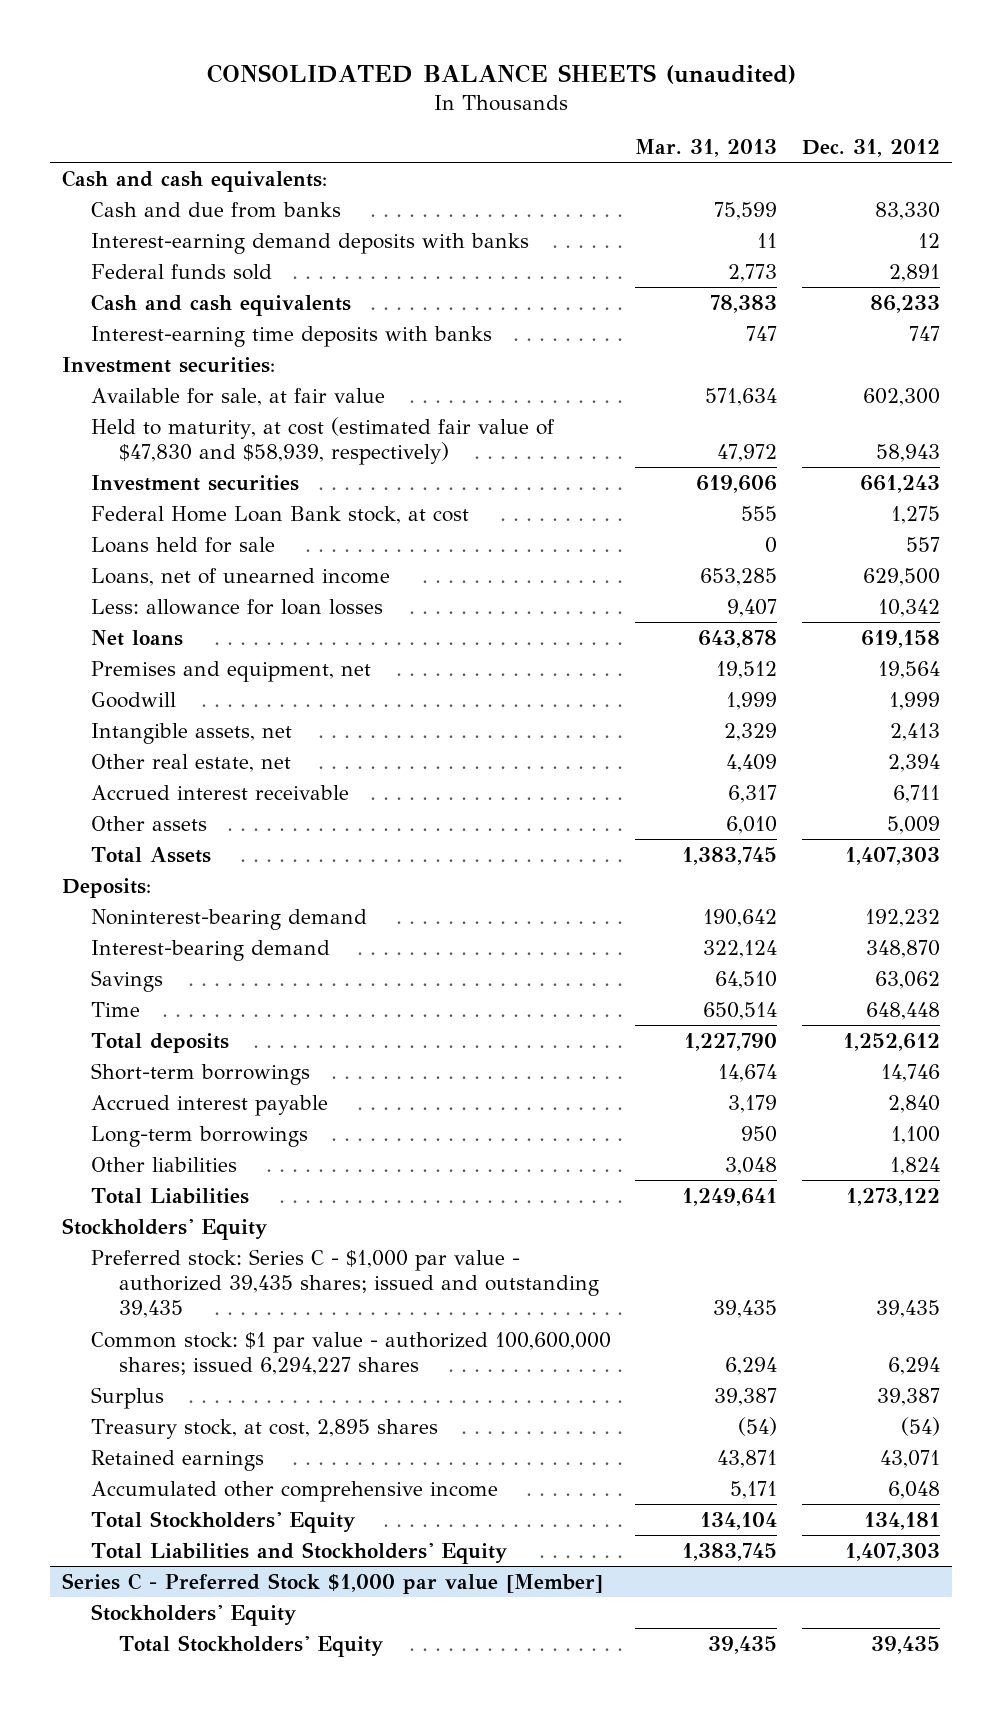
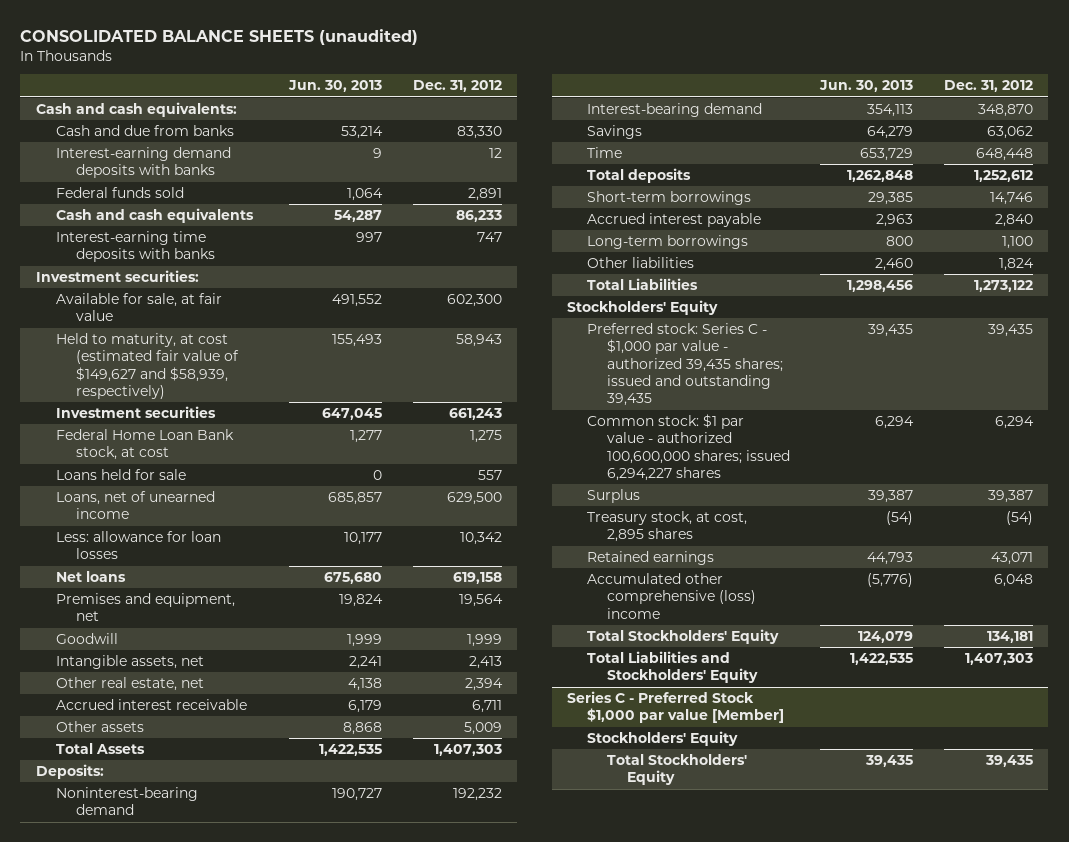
[635,138,778,157] Mar. 31, 2013 -> none
none -> [288,80,383,93] Jun. 30, 2013
[90,416,555,466] Held to maturity, at cost (estimated fair value of $47,830 and $58,939, respectively) -> [55,333,239,400] Held to maturity, at cost (estimated fair value of $149,627 and $58,939, respectively)
[90,1480,498,1502] Accumulated other comprehensive income -> [586,573,756,619] Accumulated other comprehensive (loss) income

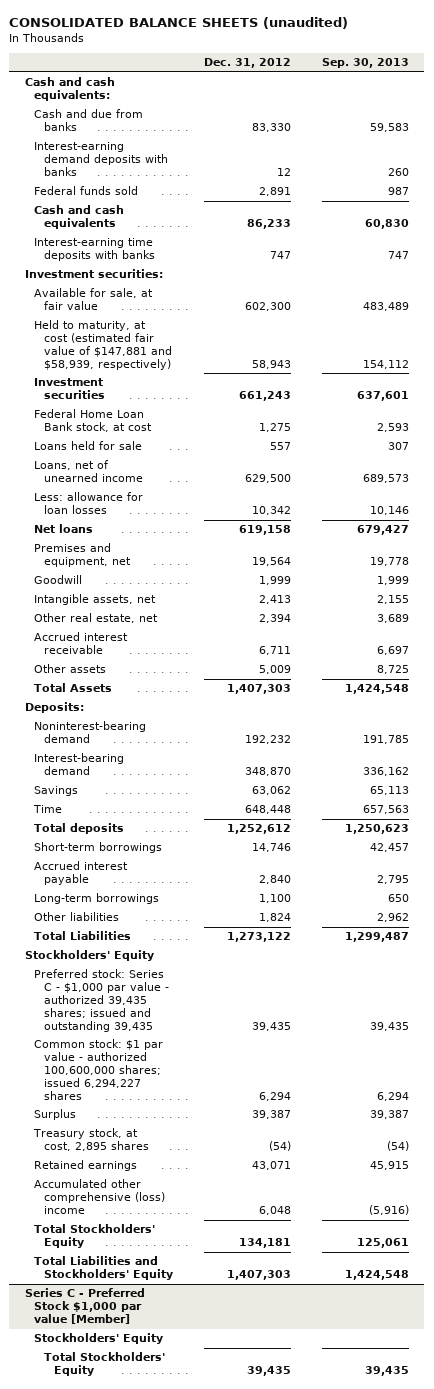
[288,80,383,93] Jun. 30, 2013 -> none
none -> [321,58,409,69] Sep. 30, 2013
[55,333,239,400] Held to maturity, at cost (estimated fair value of $149,627 and $58,939, respectively) -> [34,320,173,371] Held to maturity, at cost (estimated fair value of $147,881 and $58,939, respectively)

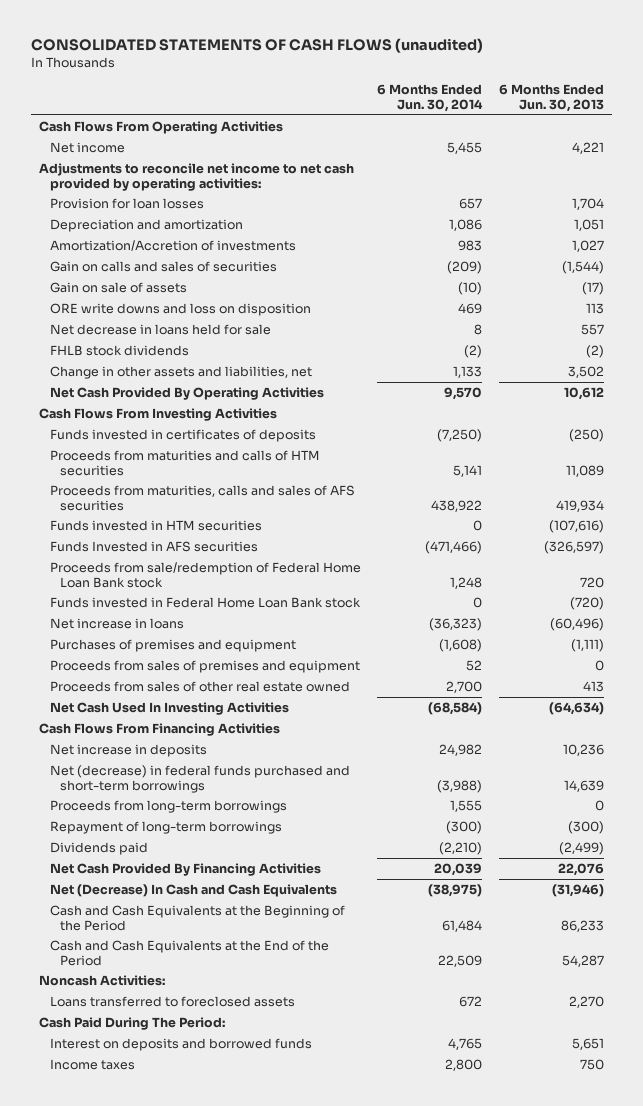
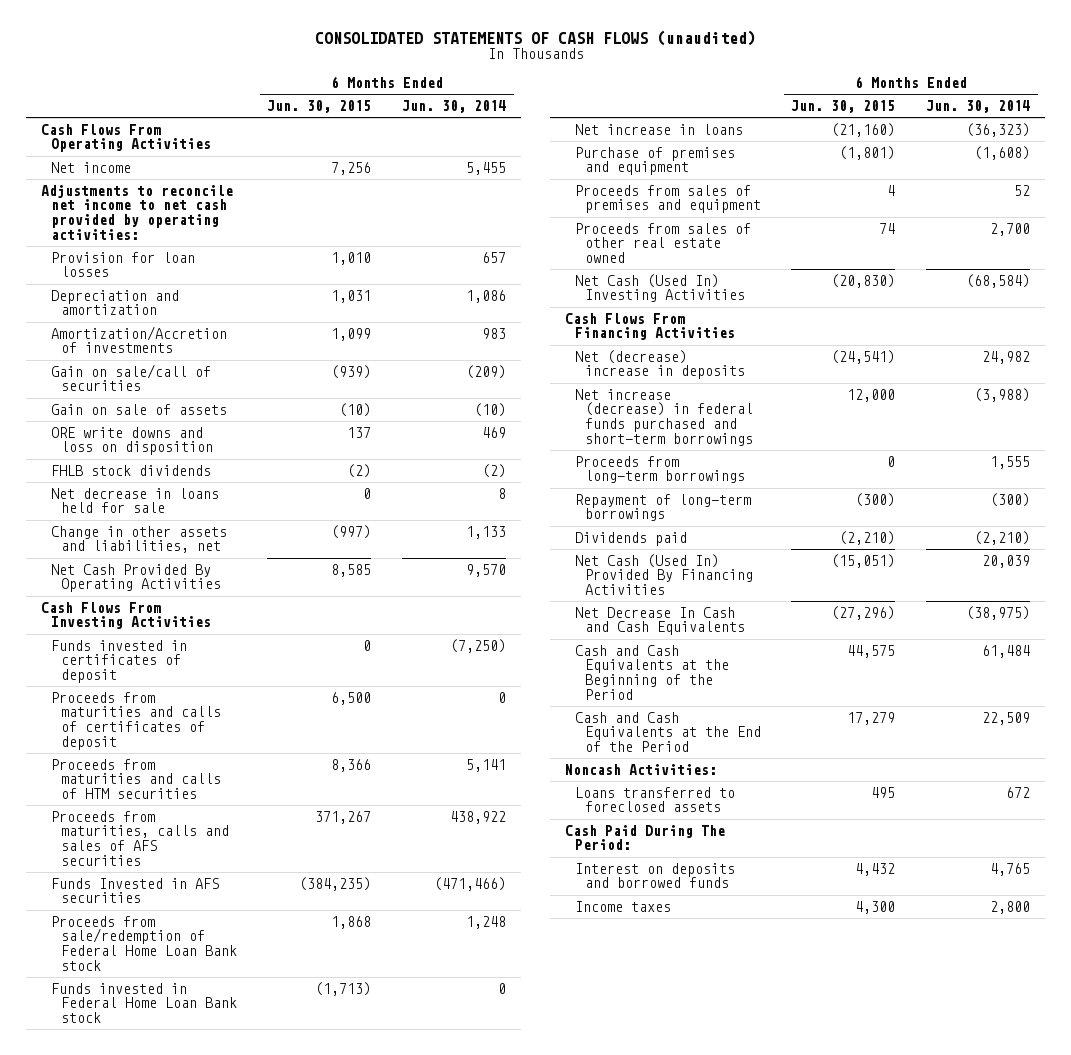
[498,84,604,113] 6 Months Ended Jun. 30, 2013 -> none
none -> [267,99,372,113] Jun. 30, 2015
[49,260,277,272] Gain on calls and sales of securities -> [51,363,212,392] Gain on sale/call of securities
[49,323,271,335] Net decrease in loans held for sale -> [51,487,220,514] Net decrease in loans held for sale
[49,428,316,442] Funds invested in certificates of deposits -> [51,639,188,684] Funds invested in certificates of deposit
none -> [51,691,221,750] Proceeds from maturities and calls of certificates of deposit
[49,519,262,531] Funds invested in HTM securities -> none
[49,638,296,652] Purchases of premises and equipment -> [575,146,736,176] Purchase of premises and equipment
[49,701,289,715] Net Cash Used In Investing Activities -> [575,273,745,303] Net Cash (Used In) Investing Activities
[49,743,207,757] Net increase in deposits -> [575,349,745,380] Net (decrease) increase in deposits
[49,764,350,793] Net (decrease) in federal funds purchased and short-term borrowings -> [575,388,753,446] Net increase (decrease) in federal funds purchased and short-term borrowings
[49,862,321,876] Net Cash Provided By Financing Activities -> [575,553,753,596] Net Cash (Used In) Provided By Financing Activities
[49,883,337,897] Net (Decrease) In Cash and Cash Equivalents -> [575,606,745,636] Net Decrease In Cash and Cash Equivalents

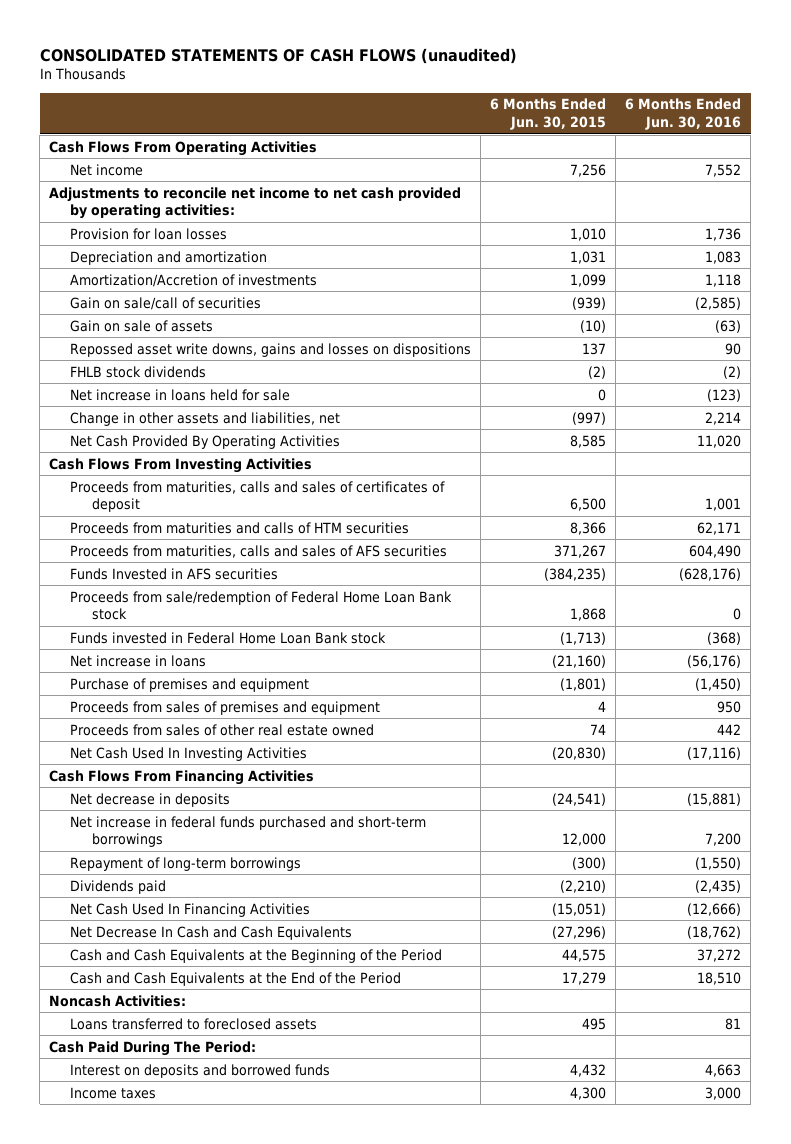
[402,99,507,113] Jun. 30, 2014 -> none
none -> [625,98,742,131] 6 Months Ended Jun. 30, 2016
[51,426,213,456] ORE write downs and loss on disposition -> [70,342,472,357] Repossed asset write downs, gains and losses on dispositions
[51,487,220,514] Net decrease in loans held for sale -> [70,388,291,401] Net increase in loans held for sale
[51,639,188,684] Funds invested in certificates of deposit -> none
[51,691,221,750] Proceeds from maturities and calls of certificates of deposit -> [70,480,446,513] Proceeds from maturities, calls and sales of certificates of deposit
[575,273,745,303] Net Cash (Used In) Investing Activities -> [70,746,308,761] Net Cash Used In Investing Activities
[575,455,745,484] Proceeds from long-term borrowings -> none
[575,349,745,380] Net (decrease) increase in deposits -> [70,792,231,807] Net decrease in deposits
[575,388,753,446] Net increase (decrease) in federal funds purchased and short-term borrowings -> [70,815,427,848] Net increase in federal funds purchased and short-term borrowings
[575,553,753,596] Net Cash (Used In) Provided By Financing Activities -> [70,902,311,917] Net Cash Used In Financing Activities

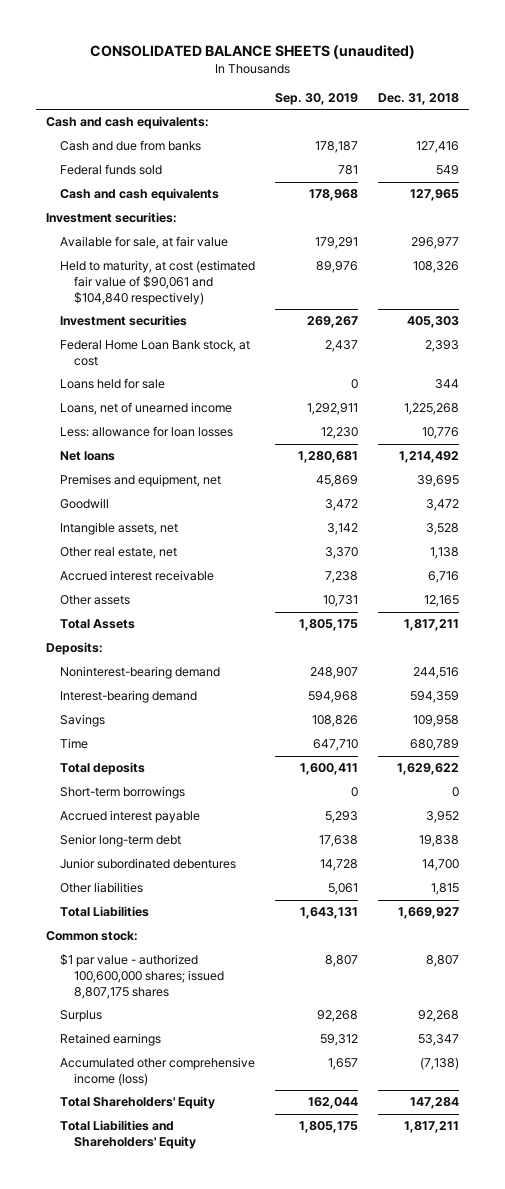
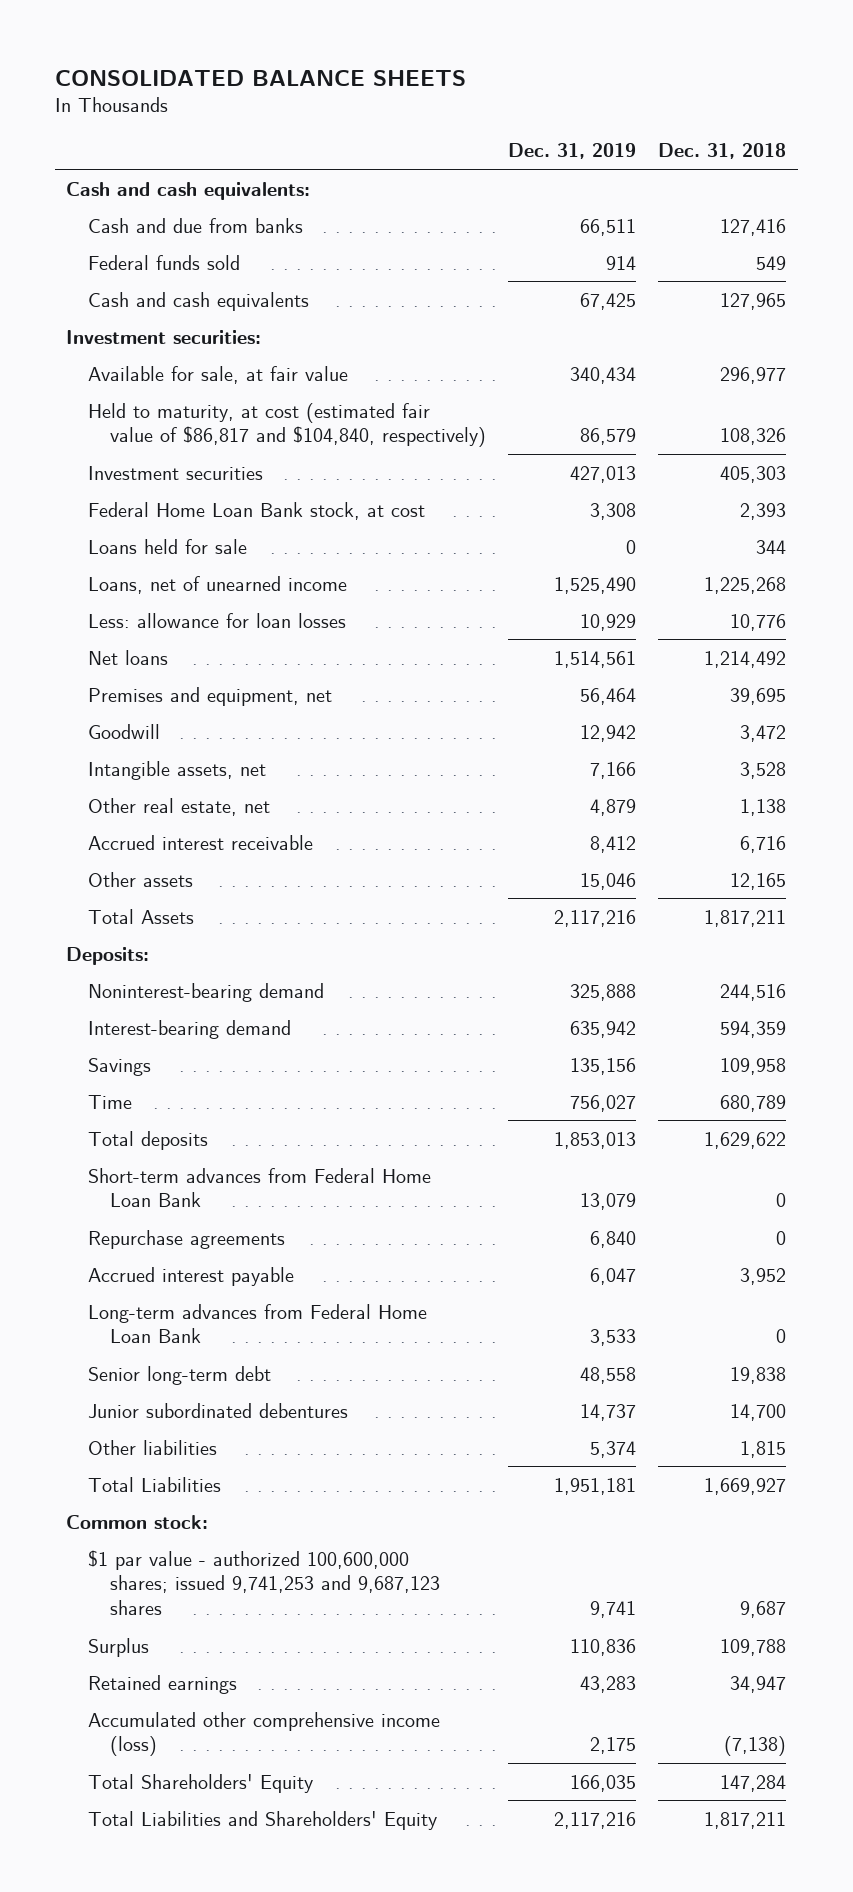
[89,44,415,59] CONSOLIDATED BALANCE SHEETS (unaudited) -> [55,69,467,86] CONSOLIDATED BALANCE SHEETS
[275,93,359,106] Sep. 30, 2019 -> none
none -> [508,143,637,160] Dec. 31, 2019
[60,260,256,305] Held to maturity, at cost (estimated fair value of $90,061 and $104,840 respectively) -> [88,402,487,448] Held to maturity, at cost (estimated fair value of $86,817 and $104,840, respectively)
[60,786,186,800] Short-term borrowings -> none
none -> [88,1167,432,1208] Short-term advances from Federal Home Loan Bank
none -> [88,1229,286,1249] Repurchase agreements
none -> [88,1303,428,1344] Long-term advances from Federal Home Loan Bank
[60,954,225,999] $1 par value - authorized 100,600,000 shares; issued 8,807,175 shares -> [88,1549,441,1616] $1 par value - authorized 100,600,000 shares; issued 9,741,253 and 9,687,123 shares
[426,955,460,968] 8,807 -> [740,1601,787,1619] 9,687
[418,1010,460,1023] 92,268 -> [720,1638,787,1656] 109,788
[418,1034,460,1047] 53,347 -> [730,1675,787,1693] 34,947

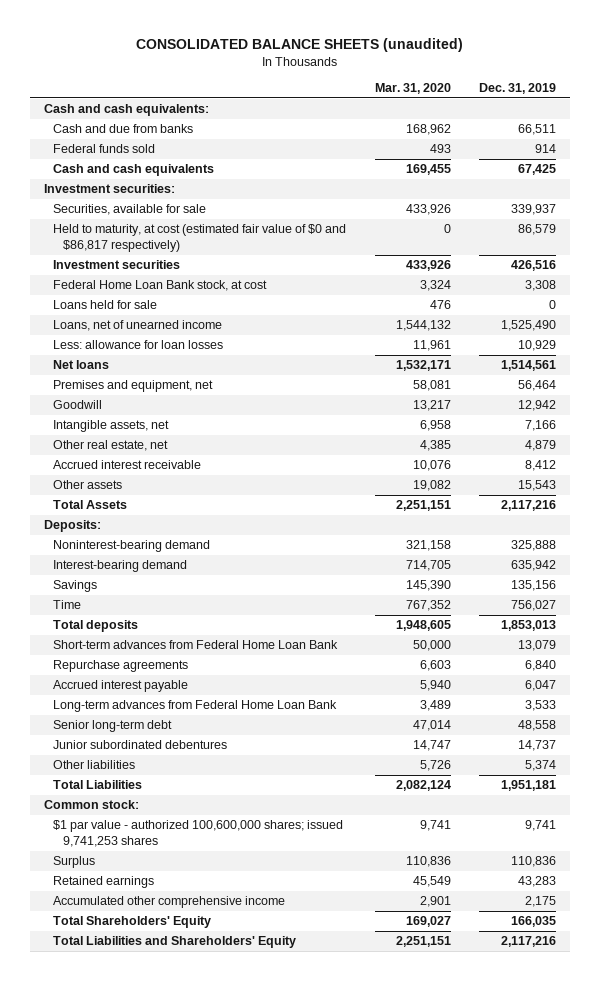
[55,69,467,86] CONSOLIDATED BALANCE SHEETS -> [136,38,464,53] CONSOLIDATED BALANCE SHEETS (unaudited)
[658,143,787,160] Dec. 31, 2018 -> none
none -> [374,83,451,95] Mar. 31, 2020
[88,365,349,384] Available for sale, at fair value -> none
none -> [53,204,207,216] Securities, available for sale
[88,402,487,448] Held to maturity, at cost (estimated fair value of $86,817 and $104,840, respectively) -> [53,224,347,253] Held to maturity, at cost (estimated fair value of $0 and $86,817 respectively)
[570,465,637,483] 427,013 -> [511,260,557,272] 426,516
[580,872,637,890] 15,046 -> [518,480,557,492] 15,543
[88,1549,441,1616] $1 par value - authorized 100,600,000 shares; issued 9,741,253 and 9,687,123 shares -> [53,820,344,848] $1 par value - authorized 100,600,000 shares; issued 9,741,253 shares
[88,1711,441,1757] Accumulated other comprehensive income (loss) -> [53,896,286,909] Accumulated other comprehensive income

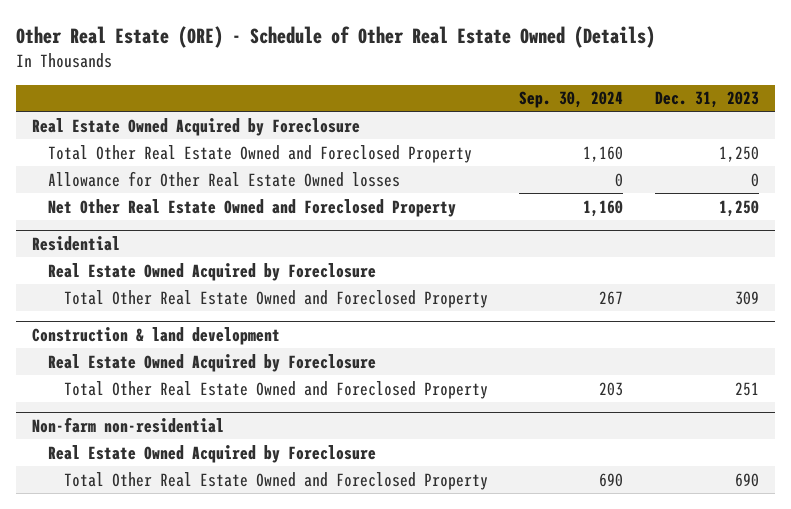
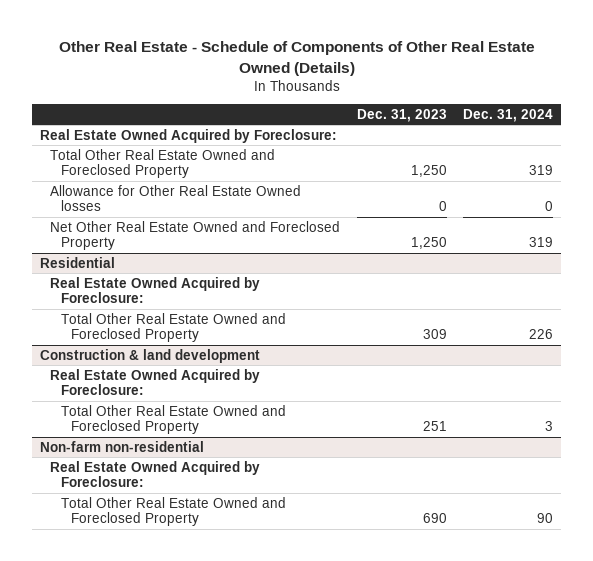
[15,26,655,49] Other Real Estate (ORE) - Schedule of Other Real Estate Owned (Details) -> [58,41,535,77] Other Real Estate - Schedule of Components of Other Real Estate Owned (Details)
[519,91,624,109] Sep. 30, 2024 -> none
none -> [463,108,554,122] Dec. 31, 2024
[31,117,360,136] Real Estate Owned Acquired by Foreclosure -> [40,128,338,143] Real Estate Owned Acquired by Foreclosure:
[47,262,376,281] Real Estate Owned Acquired by Foreclosure -> [50,276,261,304] Real Estate Owned Acquired by Foreclosure:
[47,353,376,372] Real Estate Owned Acquired by Foreclosure -> [50,368,261,396] Real Estate Owned Acquired by Foreclosure:
[47,444,376,463] Real Estate Owned Acquired by Foreclosure -> [50,460,261,488] Real Estate Owned Acquired by Foreclosure:

